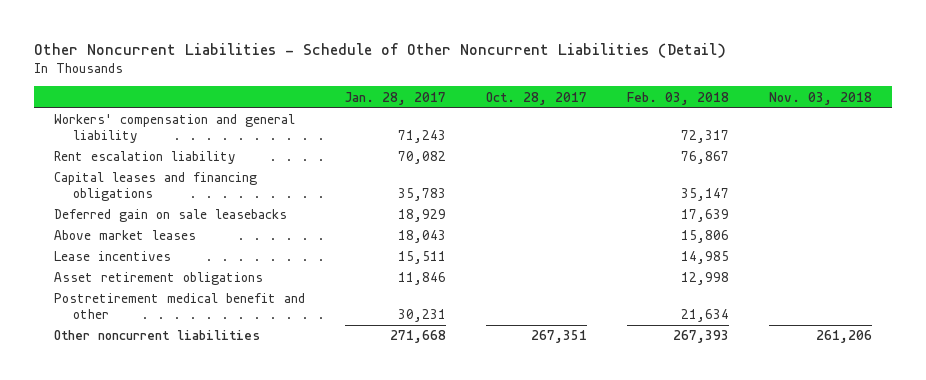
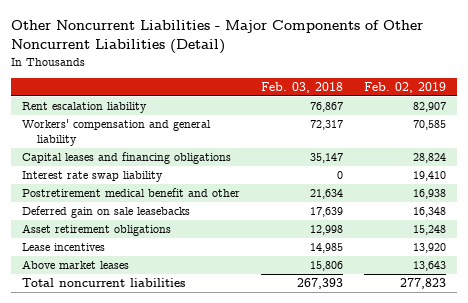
[34,42,727,58] Other Noncurrent Liabilities - Schedule of Other Noncurrent Liabilities (Detail) -> [11,20,424,55] Other Noncurrent Liabilities - Major Components of Other Noncurrent Liabilities (Detail)
[344,91,446,105] Jan. 28, 2017 -> none
[485,91,587,105] Oct. 28, 2017 -> none
[768,91,872,105] Nov. 03, 2018 -> none
none -> [364,82,447,94] Feb. 02, 2019
[54,114,296,144] Workers' compensation and general liability -> [22,119,212,147] Workers' compensation and general liability
none -> [22,171,164,183] Interest rate swap liability
[54,293,306,320] Postretirement medical benefit and other -> [22,188,241,198] Postretirement medical benefit and other
[54,251,172,262] Lease incentives -> [22,243,106,252] Lease incentives
[54,230,197,241] Above market leases -> [22,260,130,270] Above market leases
[54,330,261,341] Other noncurrent liabilities -> [22,278,186,288] Total noncurrent liabilities

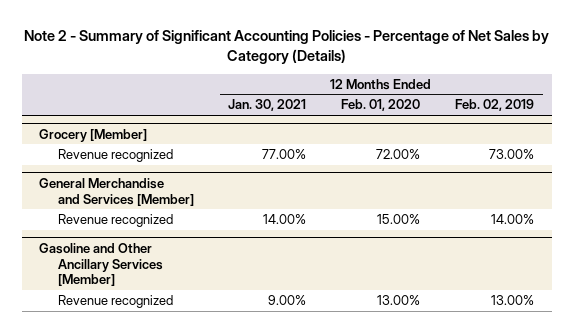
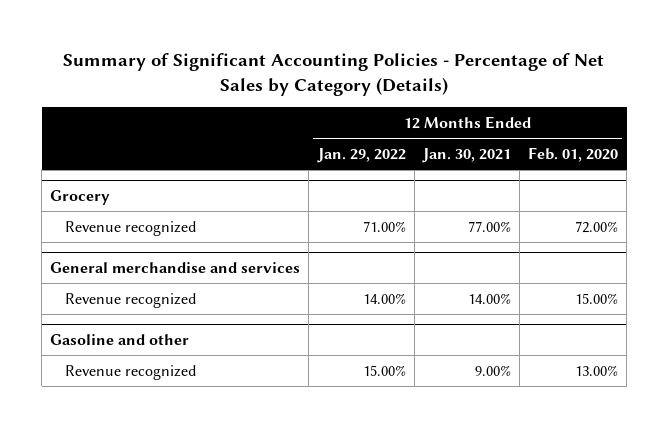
[23,30,549,65] Note 2 - Summary of Significant Accounting Policies - Percentage of Net Sales by Category (Details) -> [63,53,605,97] Summary of Significant Accounting Policies - Percentage of Net Sales by Category (Details)
[455,99,535,112] Feb. 02, 2019 -> none
none -> [316,147,406,163] Jan. 29, 2022
[39,128,148,142] Grocery [Member] -> [50,189,111,205] Grocery
[39,177,194,206] General Merchandise and Services [Member] -> [50,261,301,273] General merchandise and services
[39,242,163,287] Gasoline and Other Ancillary Services [Member] -> [50,333,190,345] Gasoline and other

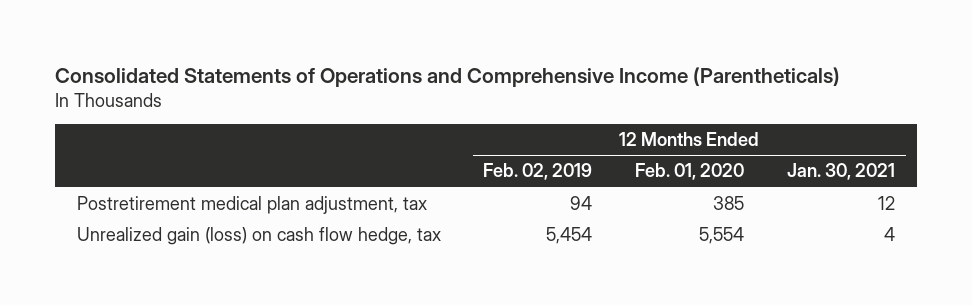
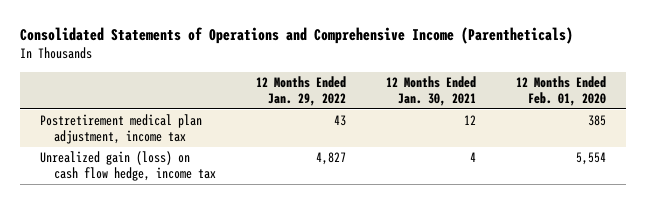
[483,163,593,181] Feb. 02, 2019 -> none
none -> [256,75,347,107] 12 Months Ended Jan. 29, 2022
[76,195,427,214] Postretirement medical plan adjustment, tax -> [39,113,202,145] Postretirement medical plan adjustment, income tax
[76,226,441,245] Unrealized gain (loss) on cash flow hedge, tax -> [39,150,217,182] Unrealized gain (loss) on cash flow hedge, income tax

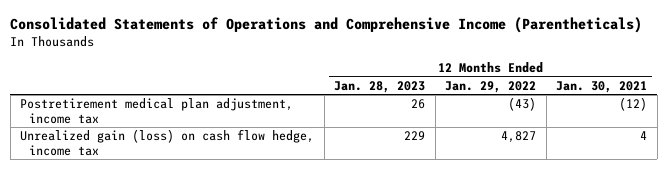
[516,75,607,107] 12 Months Ended Feb. 01, 2020 -> none
none -> [334,80,426,93] Jan. 28, 2023
[334,114,347,126] 43 -> [508,97,537,112] (43)
[464,114,477,125] 12 -> [619,97,648,112] (12)

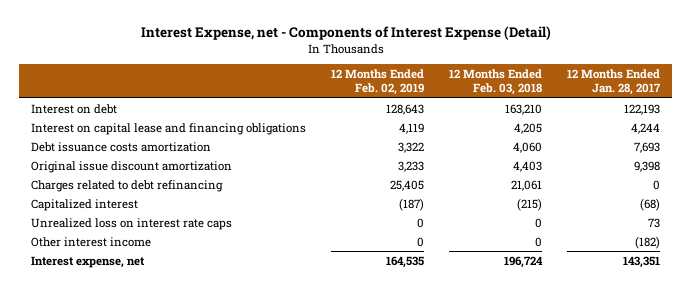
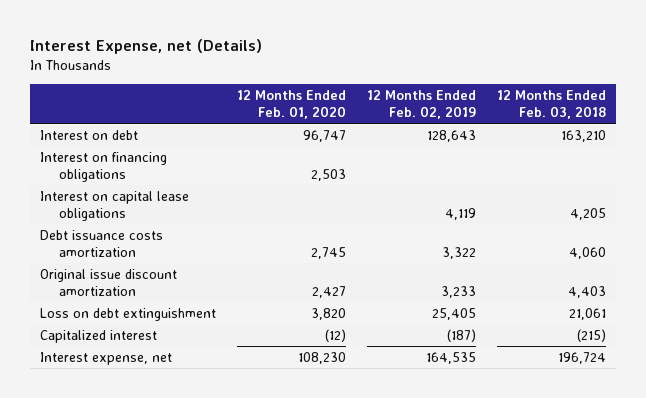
[140,26,551,41] Interest Expense, net - Components of Interest Expense (Detail) -> [29,39,262,55] Interest Expense, net (Details)
[566,69,661,96] 12 Months Ended Jan. 28, 2017 -> none
none -> [237,89,347,120] 12 Months Ended Feb. 01, 2020
none -> [40,151,168,182] Interest on financing obligations
[31,122,307,135] Interest on capital lease and financing obligations -> [40,190,190,221] Interest on capital lease obligations
[31,179,224,192] Charges related to debt refinancing -> [40,307,217,321] Loss on debt extinguishment
[31,217,233,230] Unrealized loss on interest rate caps -> none
[31,236,152,247] Other interest income -> none

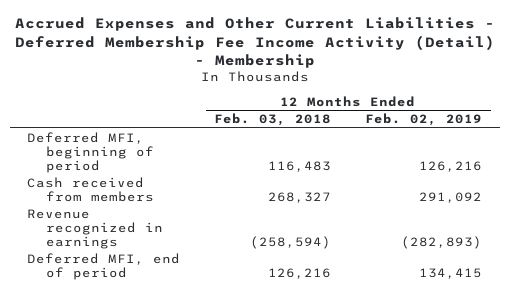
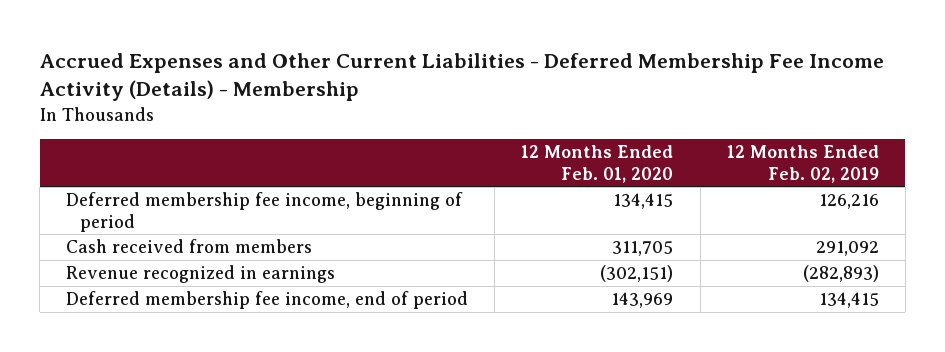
[14,17,495,69] Accrued Expenses and Other Current Liabilities - Deferred Membership Fee Income Activity (Detail) - Membership -> [39,52,884,102] Accrued Expenses and Other Current Liabilities - Deferred Membership Fee Income Activity (Details) - Membership
[214,113,332,127] Feb. 03, 2018 -> none
none -> [521,145,674,183] 12 Months Ended Feb. 01, 2020
[27,131,154,173] Deferred MFI, beginning of period -> [66,192,464,232] Deferred membership fee income, beginning of period
[27,252,181,280] Deferred MFI, end of period -> [66,291,469,310] Deferred membership fee income, end of period

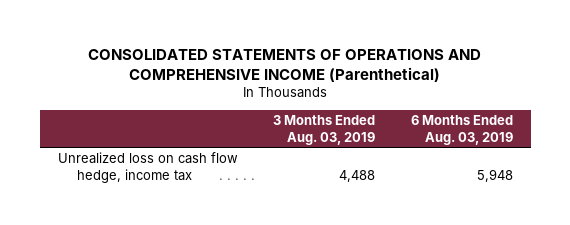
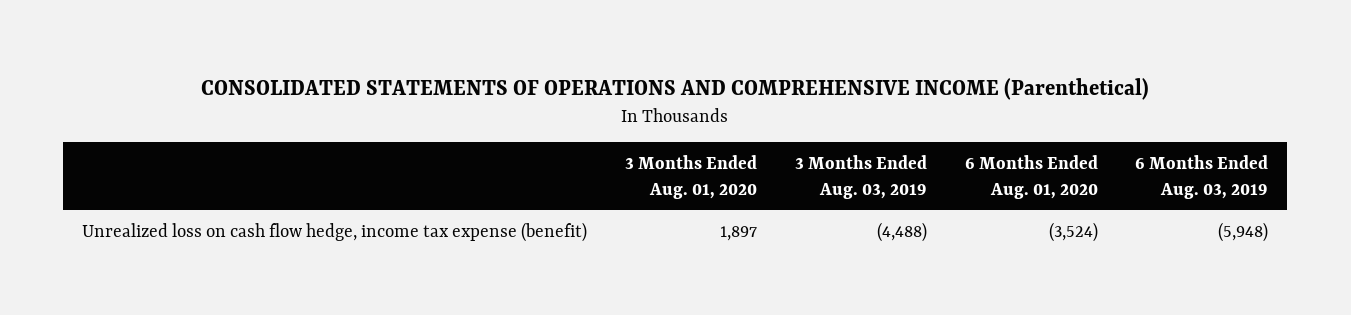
none -> [625,154,758,199] 3 Months Ended Aug. 01, 2020
none -> [964,154,1098,199] 6 Months Ended Aug. 01, 2020
[57,151,238,183] Unrealized loss on cash flow hedge, income tax -> [82,222,588,243] Unrealized loss on cash flow hedge, income tax expense (benefit)
[339,169,376,182] 4,488 -> [876,222,927,243] (4,488)
[476,168,513,182] 5,948 -> [1218,222,1269,243] (5,948)

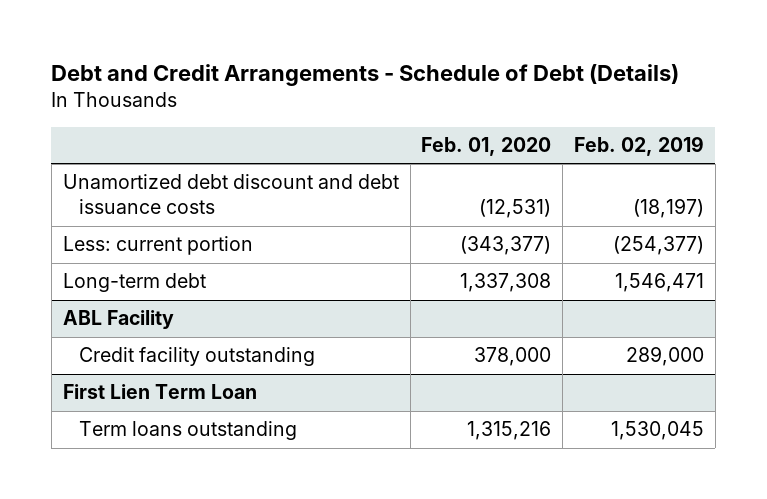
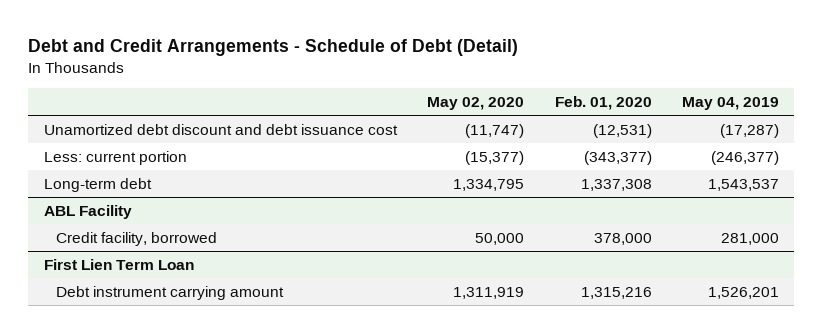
[51,64,680,87] Debt and Credit Arrangements - Schedule of Debt (Details) -> [28,39,519,57] Debt and Credit Arrangements - Schedule of Debt (Detail)
[574,136,705,157] Feb. 02, 2019 -> none
none -> [427,97,525,111] May 02, 2020
none -> [681,97,779,111] May 04, 2019
[62,174,399,215] Unamortized debt discount and debt issuance costs -> [43,123,398,135] Unamortized debt discount and debt issuance cost
[79,347,316,367] Credit facility outstanding -> [55,231,217,246] Credit facility, borrowed
[79,421,298,441] Term loans outstanding -> [55,285,284,300] Debt instrument carrying amount

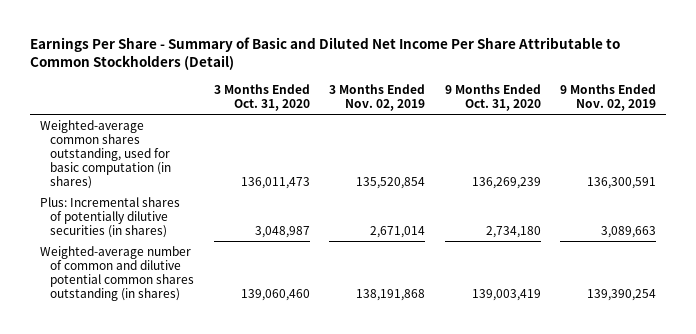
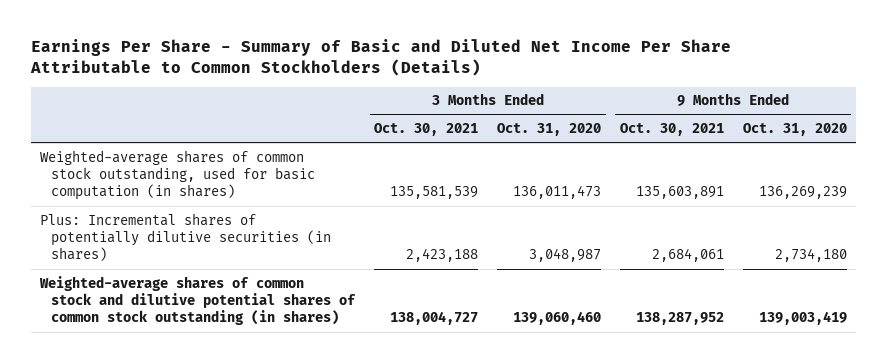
[30,36,621,71] Earnings Per Share - Summary of Basic and Diluted Net Income Per Share Attributable to Common Stockholders (Detail) -> [29,38,731,76] Earnings Per Share - Summary of Basic and Diluted Net Income Per Share Attributable to Common Stockholders (Details)
[329,83,426,111] 3 Months Ended Nov. 02, 2019 -> none
[560,83,657,111] 9 Months Ended Nov. 02, 2019 -> none
none -> [374,123,479,137] Oct. 30, 2021
none -> [619,123,724,137] Oct. 30, 2021
[39,119,172,190] Weighted-average common shares outstanding, used for basic computation (in shares) -> [39,149,316,201] Weighted-average shares of common stock outstanding, used for basic computation (in shares)
[39,245,195,302] Weighted-average number of common and dilutive potential common shares outstanding (in shares) -> [38,275,357,326] Weighted-average shares of common stock and dilutive potential shares of common stock outstanding (in shares)

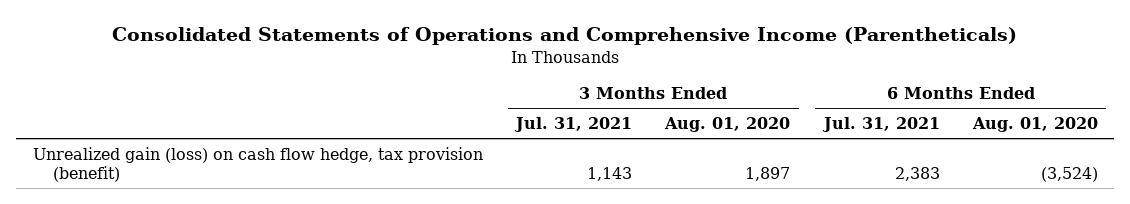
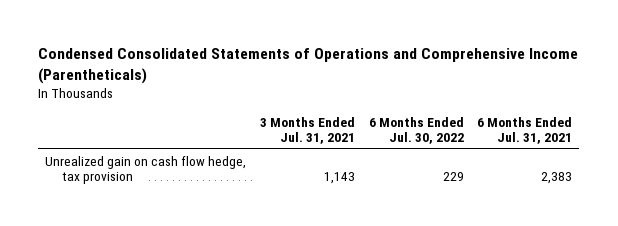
[112,26,1018,45] Consolidated Statements of Operations and Comprehensive Income (Parentheticals) -> [38,48,579,84] Condensed Consolidated Statements of Operations and Comprehensive Income (Parentheticals)
[664,117,791,133] Aug. 01, 2020 -> none
[971,117,1098,133] Aug. 01, 2020 -> none
none -> [368,116,464,145] 6 Months Ended Jul. 30, 2022
[32,146,483,182] Unrealized gain (loss) on cash flow hedge, tax provision (benefit) -> [45,155,247,185] Unrealized gain on cash flow hedge, tax provision

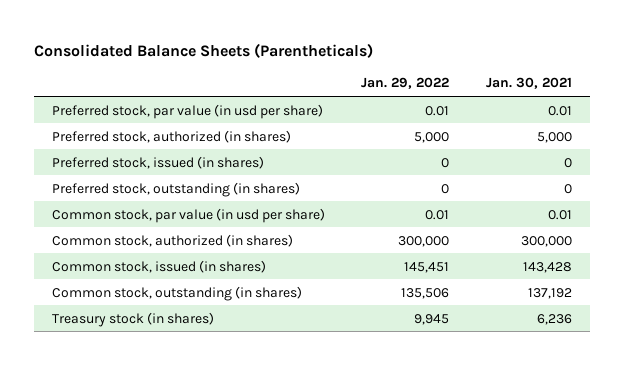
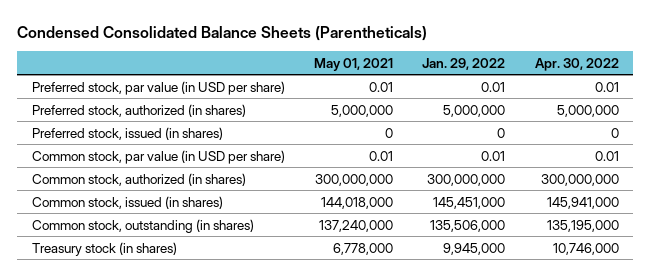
[34,42,374,58] Consolidated Balance Sheets (Parentheticals) -> [17,25,428,41] Condensed Consolidated Balance Sheets (Parentheticals)
[485,77,572,90] Jan. 30, 2021 -> none
none -> [314,57,394,71] May 01, 2021
none -> [534,57,619,71] Apr. 30, 2022
[52,103,324,119] Preferred stock, par value (in usd per share) -> [31,80,285,95] Preferred stock, par value (in USD per share)
[414,131,450,143] 5,000 -> [443,104,506,117] 5,000,000
[52,181,301,197] Preferred stock, outstanding (in shares) -> none
[52,207,326,223] Common stock, par value (in usd per share) -> [31,149,285,164] Common stock, par value (in USD per share)
[398,235,450,247] 300,000 -> [427,173,506,186] 300,000,000
[404,261,450,273] 145,451 -> [433,196,506,209] 145,451,000
[401,287,450,299] 135,506 -> [430,219,506,232] 135,506,000
[414,313,450,325] 9,945 -> [443,242,506,255] 9,945,000

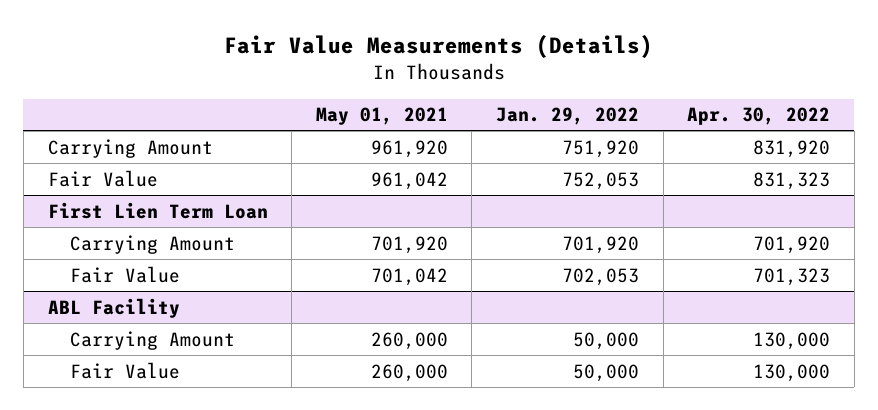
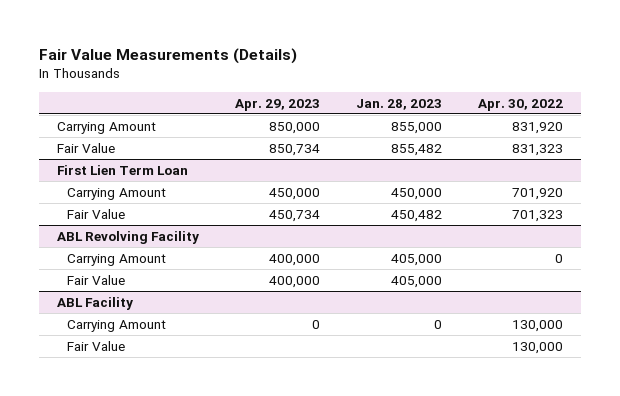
[315,107,448,126] May 01, 2021 -> none
[496,107,640,126] Jan. 29, 2022 -> none
none -> [234,98,320,111] Apr. 29, 2023
none -> [355,98,442,110] Jan. 28, 2023
none -> [56,231,199,245] ABL Revolving Facility
none -> [67,254,167,267] Carrying Amount
none -> [67,275,126,286] Fair Value

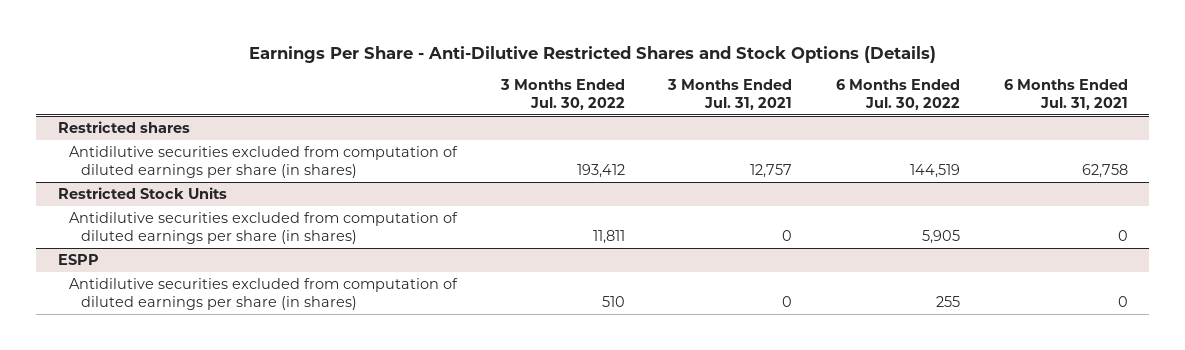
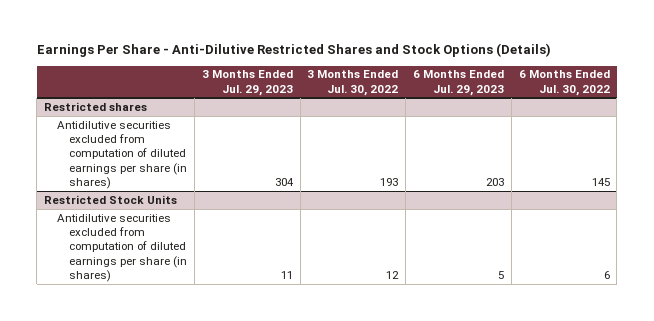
[667,79,793,110] 3 Months Ended Jul. 31, 2021 -> none
[1003,79,1128,110] 6 Months Ended Jul. 31, 2021 -> none
none -> [201,70,293,96] 3 Months Ended Jul. 29, 2023
none -> [413,70,505,96] 6 Months Ended Jul. 29, 2023
[576,163,625,178] 193,412 -> [380,178,399,187] 193
[909,163,960,178] 144,519 -> [591,178,610,187] 145
[57,254,99,266] ESPP -> none
[69,278,459,310] Antidilutive securities excluded from computation of diluted earnings per share (in shares) -> none
[592,229,625,244] 11,811 -> [386,271,400,280] 12
[921,229,960,244] 5,905 -> [603,271,610,280] 6

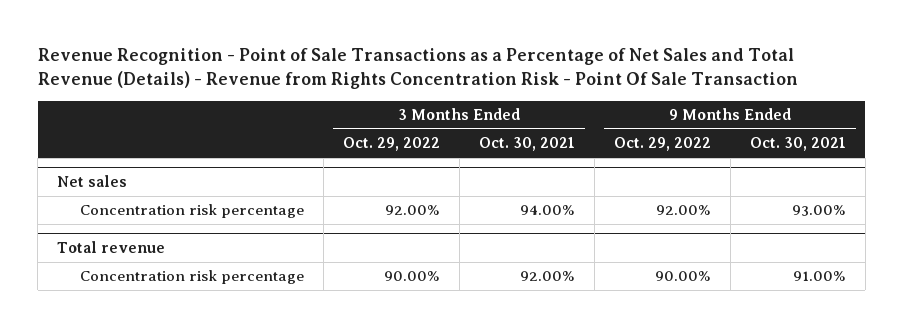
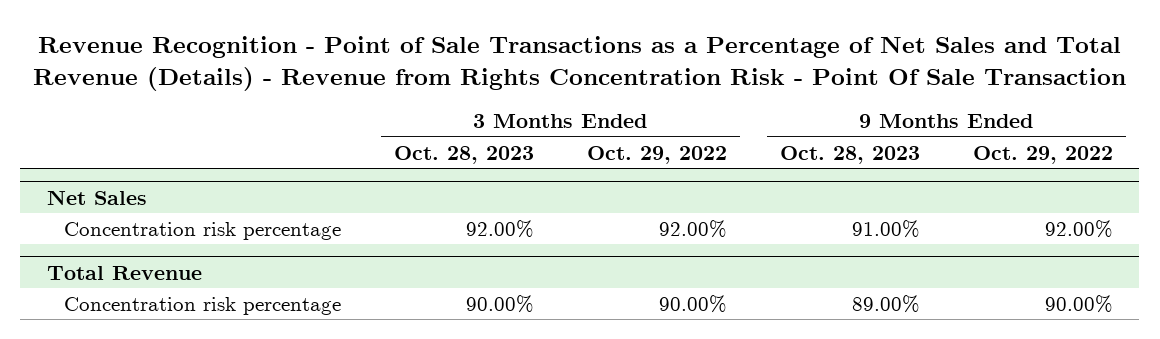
[478,137,575,152] Oct. 30, 2021 -> none
[749,137,846,152] Oct. 30, 2021 -> none
none -> [393,145,534,164] Oct. 28, 2023
none -> [779,145,920,164] Oct. 28, 2023
[57,175,128,188] Net sales -> [46,189,147,205] Net Sales
[57,241,166,254] Total revenue -> [46,265,202,280] Total Revenue

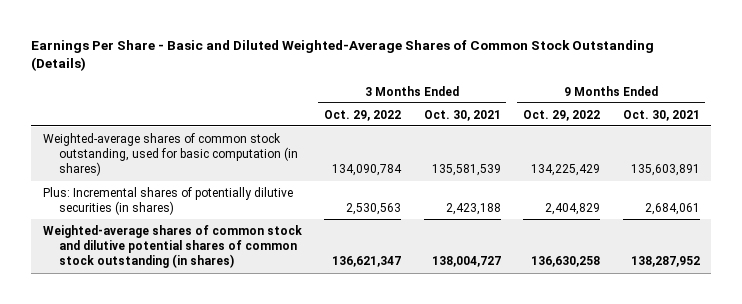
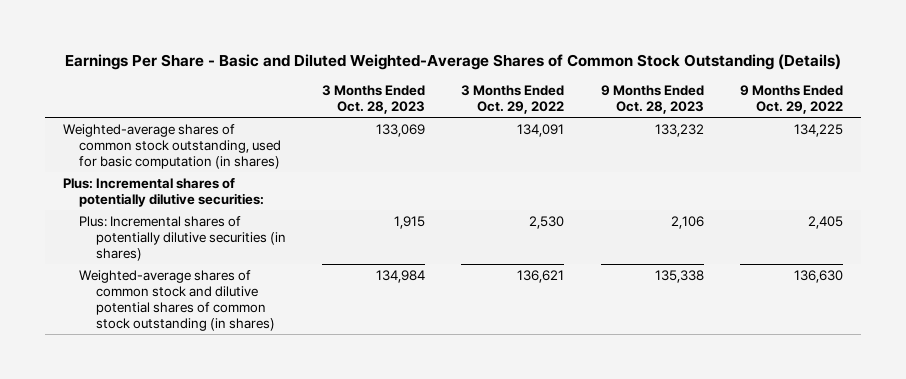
[423,109,501,121] Oct. 30, 2021 -> none
[622,109,700,121] Oct. 30, 2021 -> none
none -> [322,84,426,114] 3 Months Ended Oct. 28, 2023
none -> [600,84,704,114] 9 Months Ended Oct. 28, 2023
[332,164,403,177] 134,090,784 -> [517,123,565,137] 134,091
[531,164,601,177] 134,225,429 -> [793,123,843,137] 134,225
none -> [62,177,265,207] Plus: Incremental shares of potentially dilutive securities:
[346,203,402,216] 2,530,563 -> [529,215,565,229] 2,530
[545,203,601,216] 2,404,829 -> [807,215,843,229] 2,405
[332,256,402,268] 136,621,347 -> [517,269,565,283] 136,621
[531,256,601,268] 136,630,258 -> [793,269,843,283] 136,630

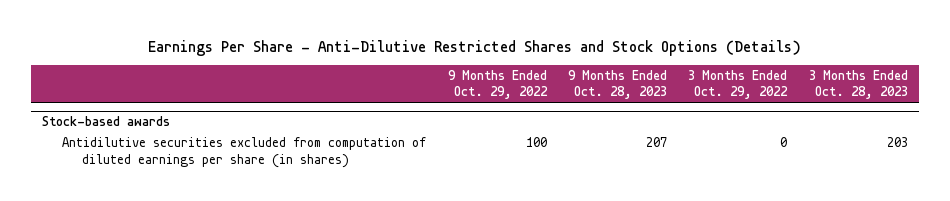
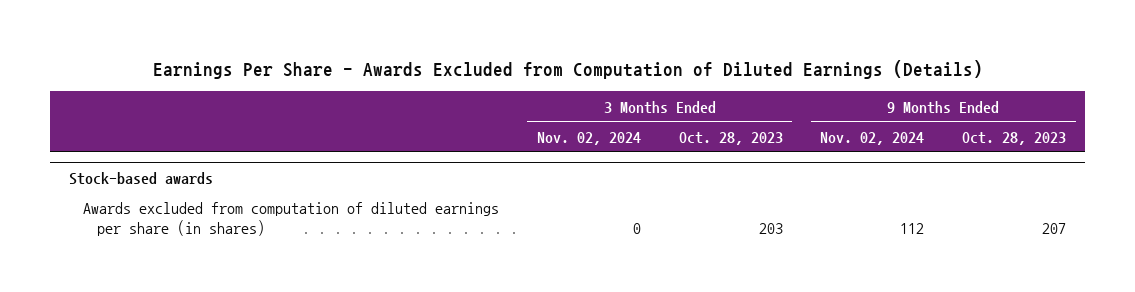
[147,39,801,56] Earnings Per Share - Anti-Dilutive Restricted Shares and Stock Options (Details) -> [152,60,983,80] Earnings Per Share - Awards Excluded from Computation of Diluted Earnings (Details)
[447,69,548,100] 9 Months Ended Oct. 29, 2022 -> none
[688,69,789,100] 3 Months Ended Oct. 29, 2022 -> none
none -> [536,131,641,145] Nov. 02, 2024
none -> [820,131,925,145] Nov. 02, 2024
[62,137,427,168] Antidilutive securities excluded from computation of diluted earnings per share (in shares) -> [83,202,500,236] Awards excluded from computation of diluted earnings per share (in shares)

